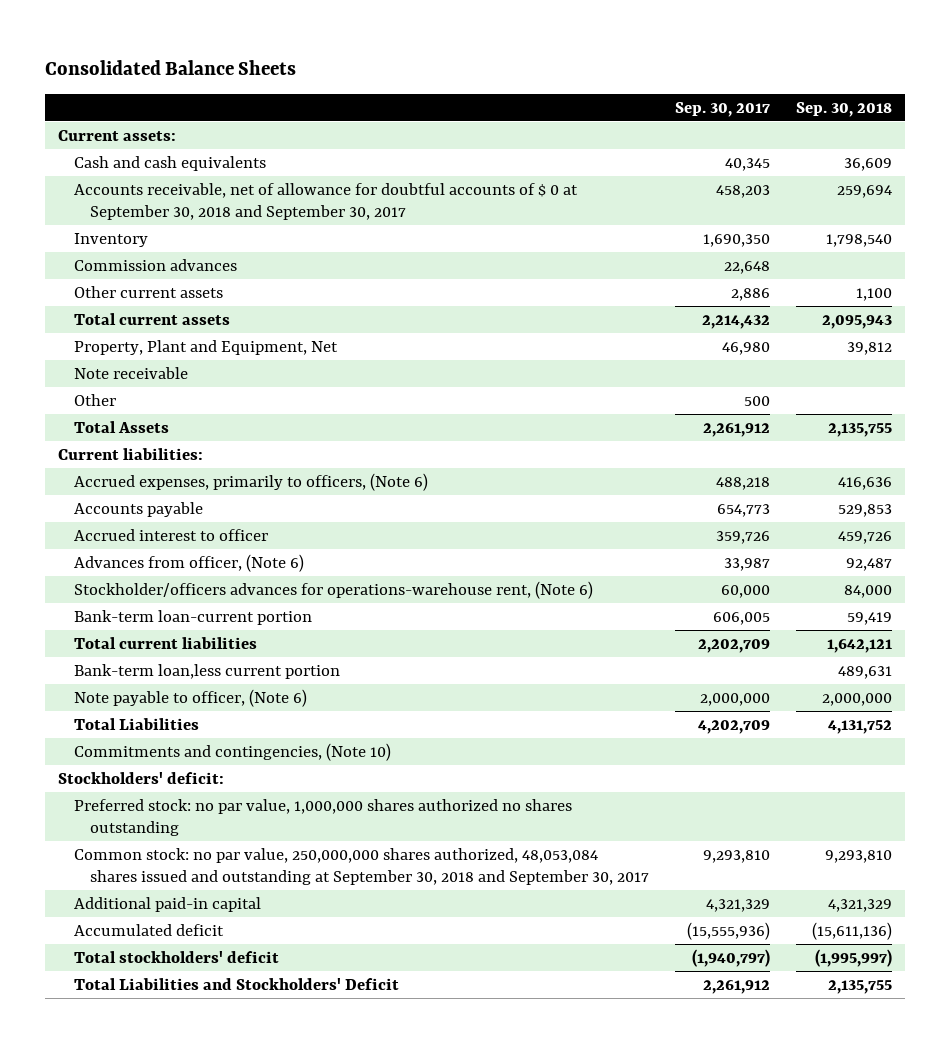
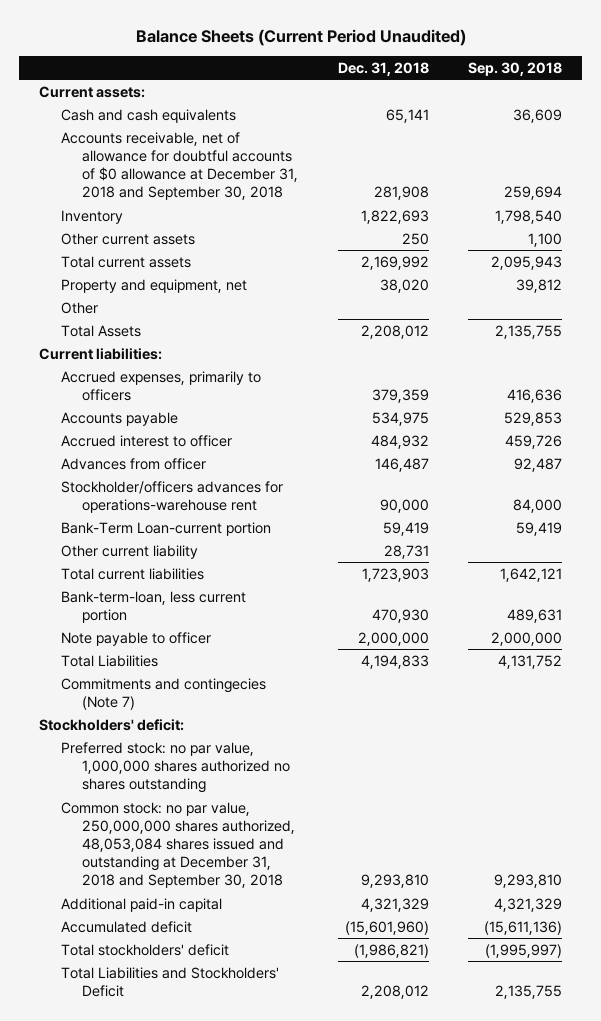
[45,59,297,75] Consolidated Balance Sheets -> [135,28,466,46] Balance Sheets (Current Period Unaudited)
[674,101,770,117] Sep. 30, 2017 -> none
none -> [337,61,429,76] Dec. 31, 2018
[74,183,579,220] Accounts receivable, net of allowance for doubtful accounts of $ 0 at September 30, 2018 and September 30, 2017 -> [60,131,299,201] Accounts receivable, net of allowance for doubtful accounts of $0 allowance at December 31, 2018 and September 30, 2018
[74,259,238,272] Commission advances -> none
[74,367,189,380] Note receivable -> none
[74,340,339,356] Property, Plant and Equipment, Net -> [60,278,247,293] Property and equipment, net
[74,473,429,492] Accrued expenses, primarily to officers, (Note 6) -> [60,370,261,401] Accrued expenses, primarily to officers
[74,554,305,573] Advances from officer, (Note 6) -> [60,457,206,470] Advances from officer
[74,581,594,600] Stockholder/officers advances for operations-warehouse rent, (Note 6) -> [60,480,283,513] Stockholder/officers advances for operations-warehouse rent
[74,610,313,626] Bank-term loan-current portion -> [60,521,271,536] Bank-Term Loan-current portion
none -> [60,544,198,559] Other current liability
[74,664,341,680] Bank-term loan,less current portion -> [60,590,246,623] Bank-term-loan, less current portion
[74,689,308,708] Note payable to officer, (Note 6) -> [60,631,211,646] Note payable to officer
[74,743,392,762] Commitments and contingencies, (Note 10) -> [60,677,266,710] Commitments and contingecies (Note 7)
[74,848,649,885] Common stock: no par value, 250,000,000 shares authorized, 48,053,084 shares issued and outstanding at September 30, 2018 and September 30, 2017 -> [60,801,296,889] Common stock: no par value, 250,000,000 shares authorized, 48,053,084 shares issued and outstanding at December 31, 2018 and September 30, 2018

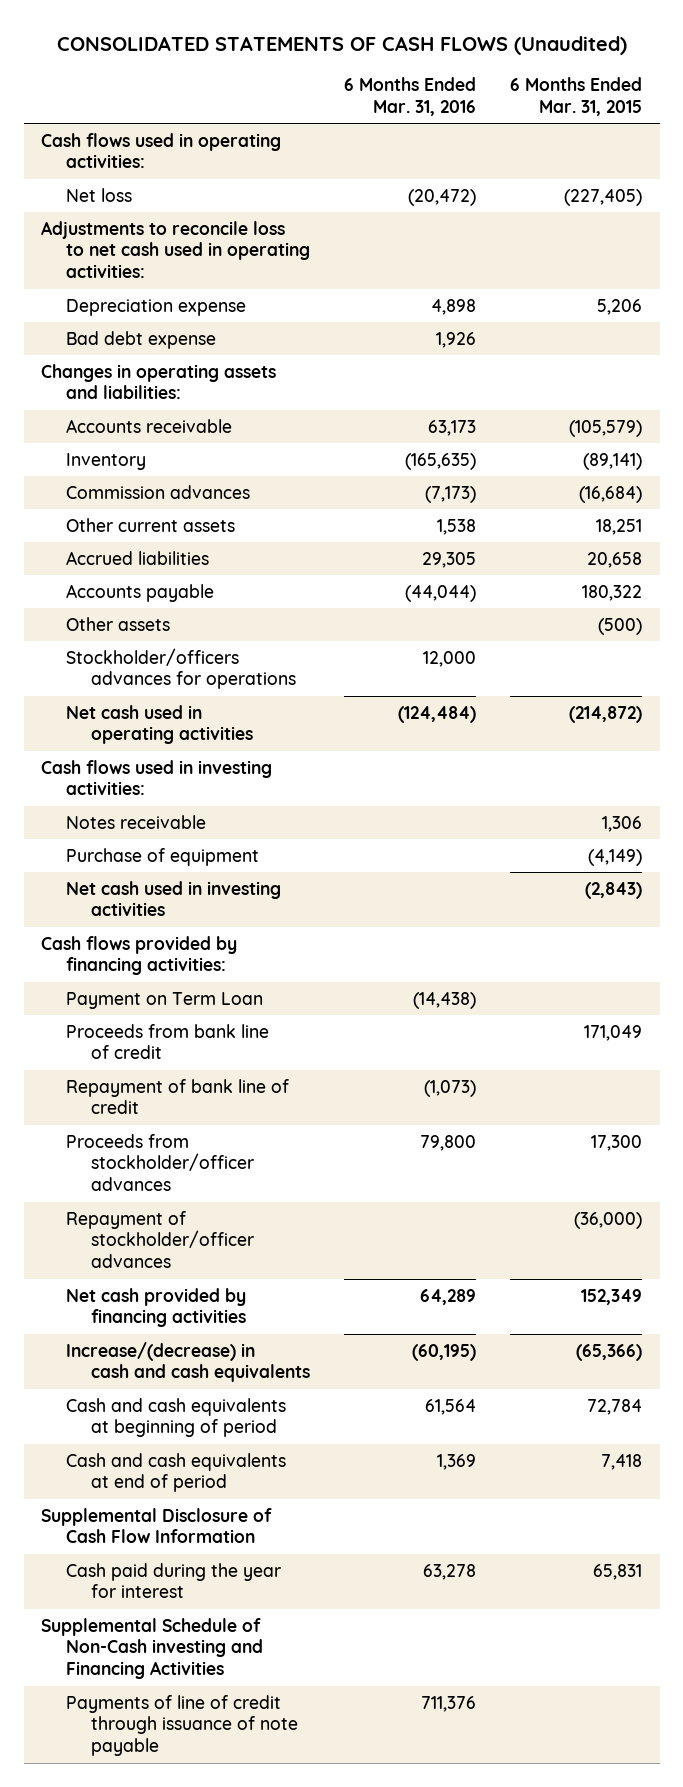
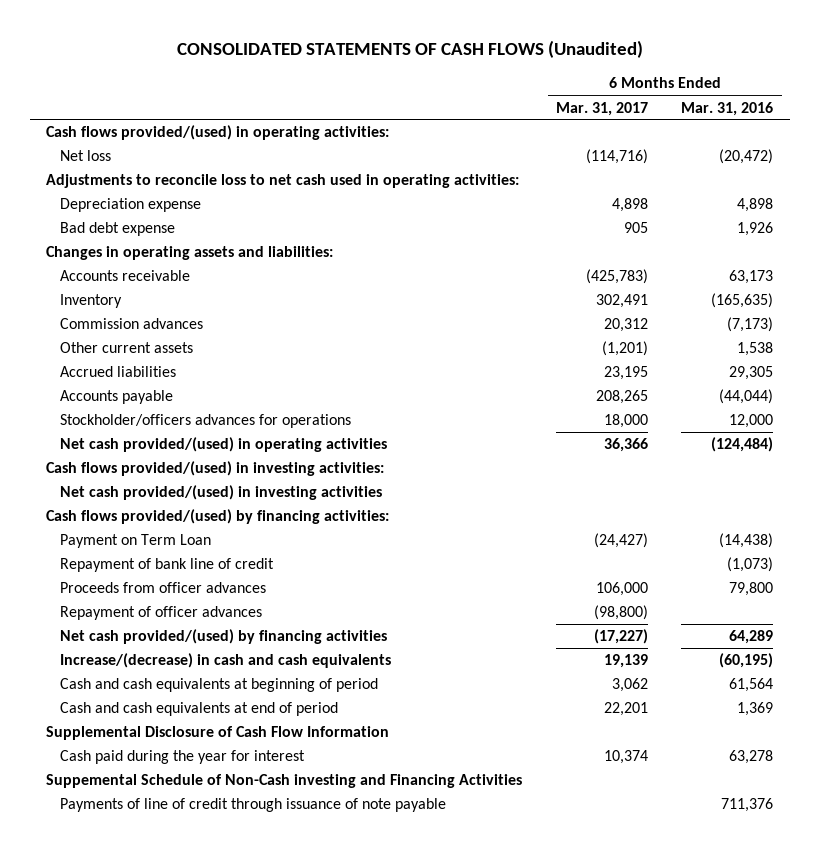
[510,77,643,117] 6 Months Ended Mar. 31, 2015 -> none
none -> [555,101,648,116] Mar. 31, 2017
[40,132,281,169] Cash flows used in operating activities: -> [46,125,390,141] Cash flows provided/(used) in operating activities:
[65,616,170,631] Other assets -> none
[65,814,206,829] Notes receivable -> none
[65,847,259,866] Purchase of equipment -> none
[65,704,253,745] Net cash used in operating activities -> [59,437,387,453] Net cash provided/(used) in operating activities
[40,759,272,796] Cash flows used in investing activities: -> [46,461,385,477] Cash flows provided/(used) in investing activities:
[65,880,281,917] Net cash used in investing activities -> [59,485,382,501] Net cash provided/(used) in investing activities
[40,935,237,976] Cash flows provided by financing activities: -> [46,509,390,525] Cash flows provided/(used) by financing activities:
[65,1023,269,1060] Proceeds from bank line of credit -> none
[65,1133,254,1192] Proceeds from stockholder/officer advances -> [59,582,266,594] Proceeds from officer advances
[65,1210,254,1269] Repayment of stockholder/officer advances -> [59,606,262,621] Repayment of officer advances
[65,1287,246,1328] Net cash provided by financing activities -> [59,629,387,645] Net cash provided/(used) by financing activities
[40,1617,263,1680] Supplemental Schedule of Non-Cash investing and Financing Activities -> [46,774,523,789] Suppemental Schedule of Non-Cash investing and Financing Activities

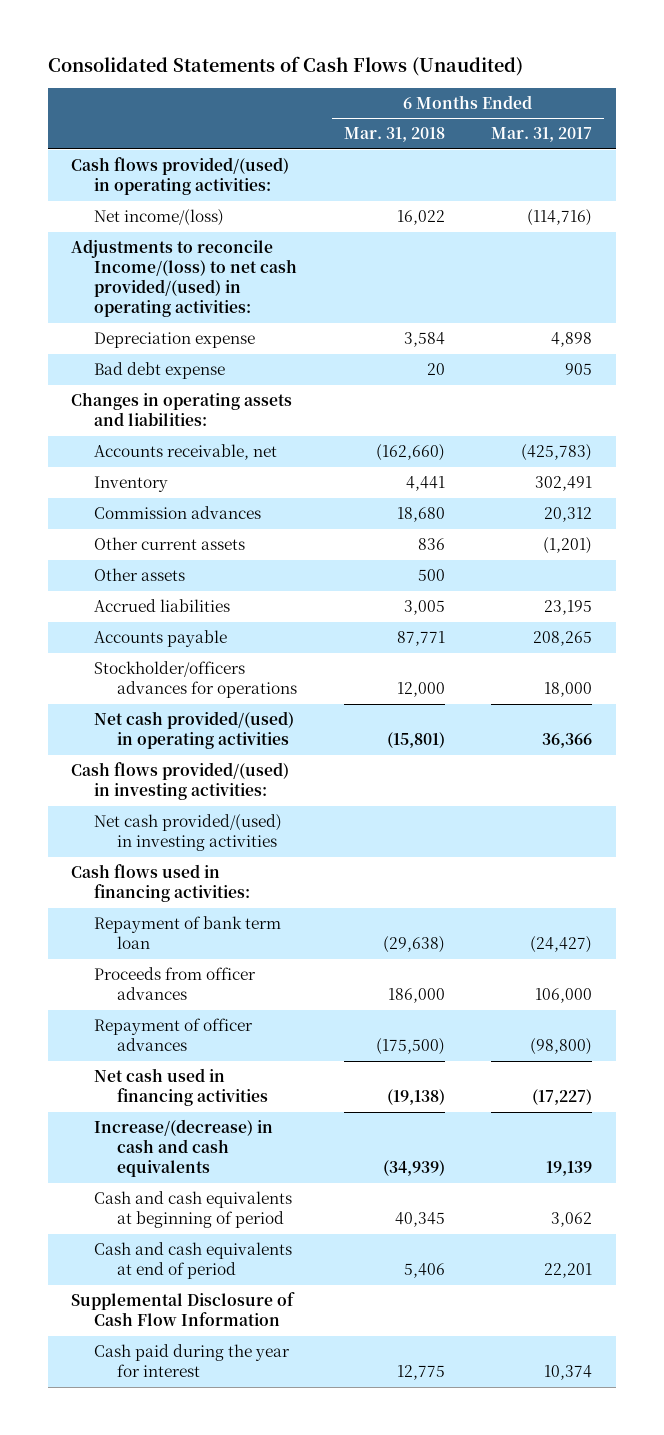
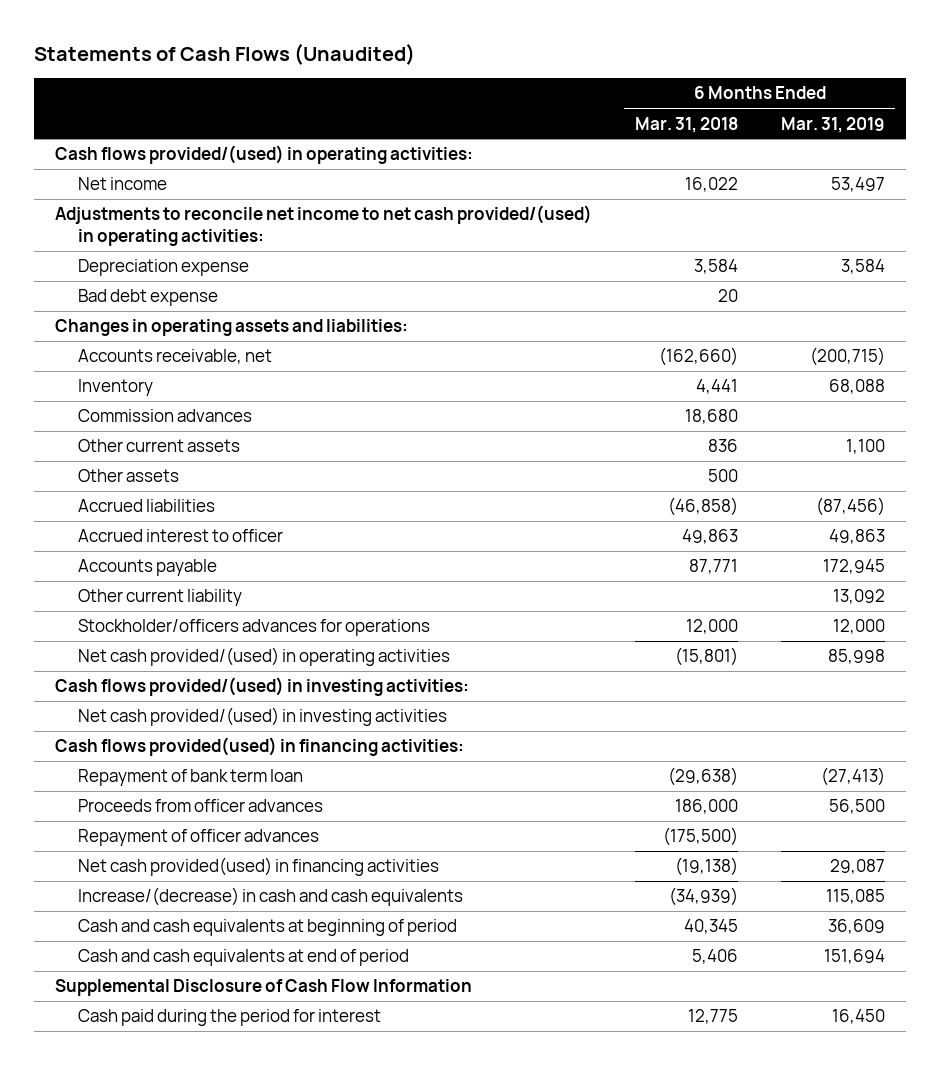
[48,56,524,77] Consolidated Statements of Cash Flows (Unaudited) -> [34,42,416,65] Statements of Cash Flows (Unaudited)
[491,127,593,143] Mar. 31, 2017 -> none
none -> [780,116,885,133] Mar. 31, 2019
[94,208,225,226] Net income/(loss) -> [78,177,168,191] Net income
[71,238,298,318] Adjustments to reconcile Income/(loss) to net cash provided/(used) in operating activities: -> [55,205,593,247] Adjustments to reconcile net income to net cash provided/(used) in operating activities:
[403,599,445,615] 3,005 -> [668,497,739,517] (46,858)
none -> [78,529,284,543] Accrued interest to officer
none -> [78,589,243,607] Other current liability
[71,863,251,903] Cash flows used in financing activities: -> [55,737,465,757] Cash flows provided(used) in financing activities:
[94,1067,268,1107] Net cash used in financing activities -> [78,857,440,877] Net cash provided(used) in financing activities
[94,1343,291,1378] Cash paid during the year for interest -> [78,1009,382,1027] Cash paid during the period for interest

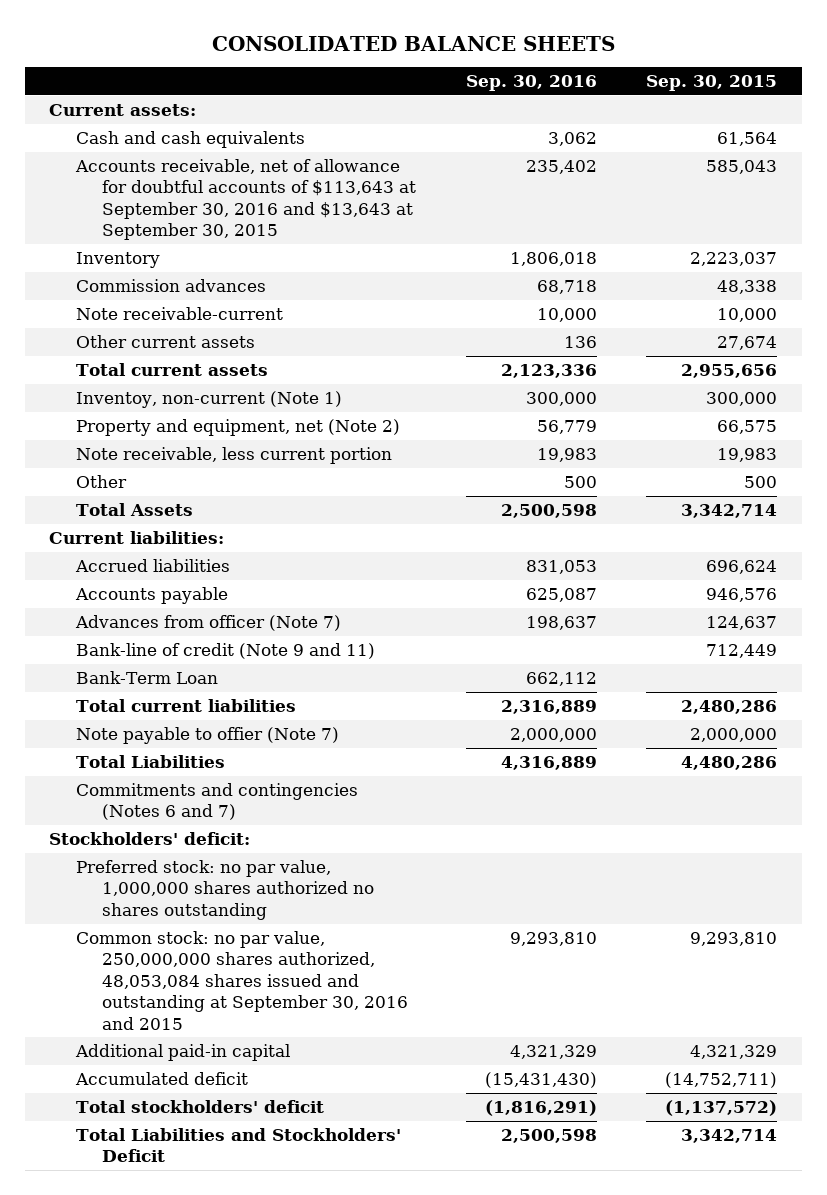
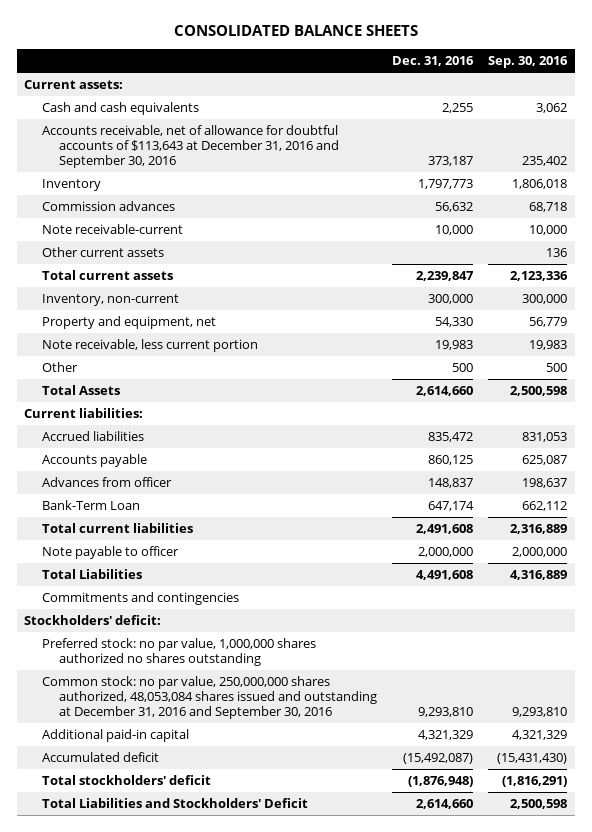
[646,75,778,92] Sep. 30, 2015 -> none
none -> [392,55,475,66] Dec. 31, 2016
[74,158,417,241] Accounts receivable, net of allowance for doubtful accounts of $113,643 at September 30, 2016 and $13,643 at September 30, 2015 -> [41,125,340,168] Accounts receivable, net of allowance for doubtful accounts of $113,643 at December 31, 2016 and September 30, 2016
[75,390,342,408] Inventoy, non-current (Note 1) -> [41,294,179,307] Inventory, non-current
[75,418,400,436] Property and equipment, net (Note 2) -> [41,316,216,330] Property and equipment, net
[75,642,375,659] Bank-line of credit (Note 9 and 11) -> none
[74,614,341,631] Advances from officer (Note 7) -> [41,477,172,488] Advances from officer
[75,726,339,744] Note payable to offier (Note 7) -> [41,546,179,560] Note payable to officer
[75,782,358,821] Commitments and contingencies (Notes 6 and 7) -> [41,592,239,606] Commitments and contingencies
[75,930,409,1030] Common stock: no par value, 250,000,000 shares authorized, 48,053,084 shares issued and outstanding at September 30, 2016 and 2015 -> [41,676,378,719] Common stock: no par value, 250,000,000 shares authorized, 48,053,084 shares issued and outstanding at December 31, 2016 and September 30, 2016

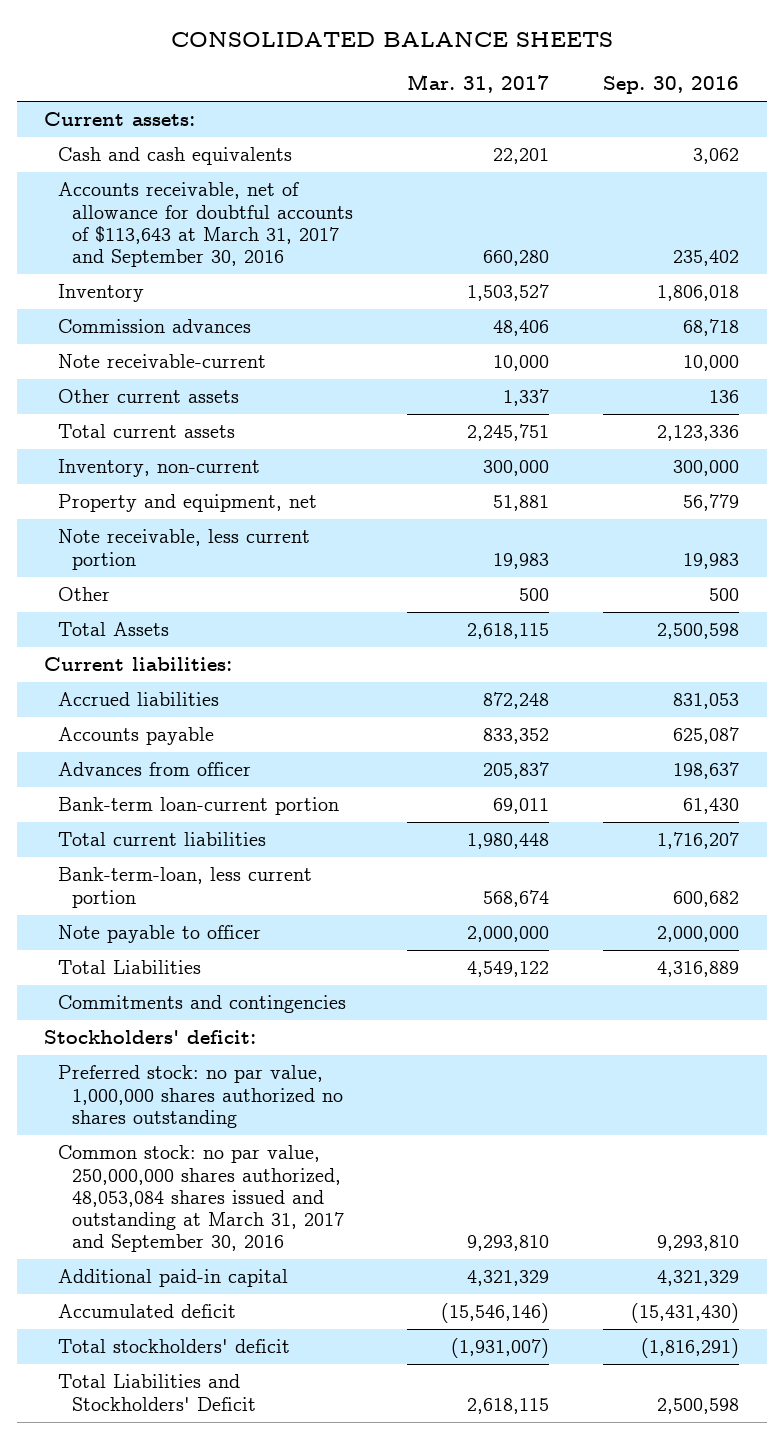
[392,55,475,66] Dec. 31, 2016 -> none
none -> [407,74,550,94] Mar. 31, 2017
[41,125,340,168] Accounts receivable, net of allowance for doubtful accounts of $113,643 at December 31, 2016 and September 30, 2016 -> [57,182,354,268] Accounts receivable, net of allowance for doubtful accounts of $113,643 at March 31, 2017 and September 30, 2016
[41,500,140,511] Bank-Term Loan -> [57,797,339,816] Bank-term loan-current portion
[522,501,568,512] 662,112 -> [683,798,740,815] 61,430
[510,524,568,535] 2,316,889 -> [657,832,740,850] 1,716,207
none -> [57,867,312,908] Bank-term-loan, less current portion
[41,676,378,719] Common stock: no par value, 250,000,000 shares authorized, 48,053,084 shares issued and outstanding at December 31, 2016 and September 30, 2016 -> [57,1145,345,1253] Common stock: no par value, 250,000,000 shares authorized, 48,053,084 shares issued and outstanding at March 31, 2017 and September 30, 2016

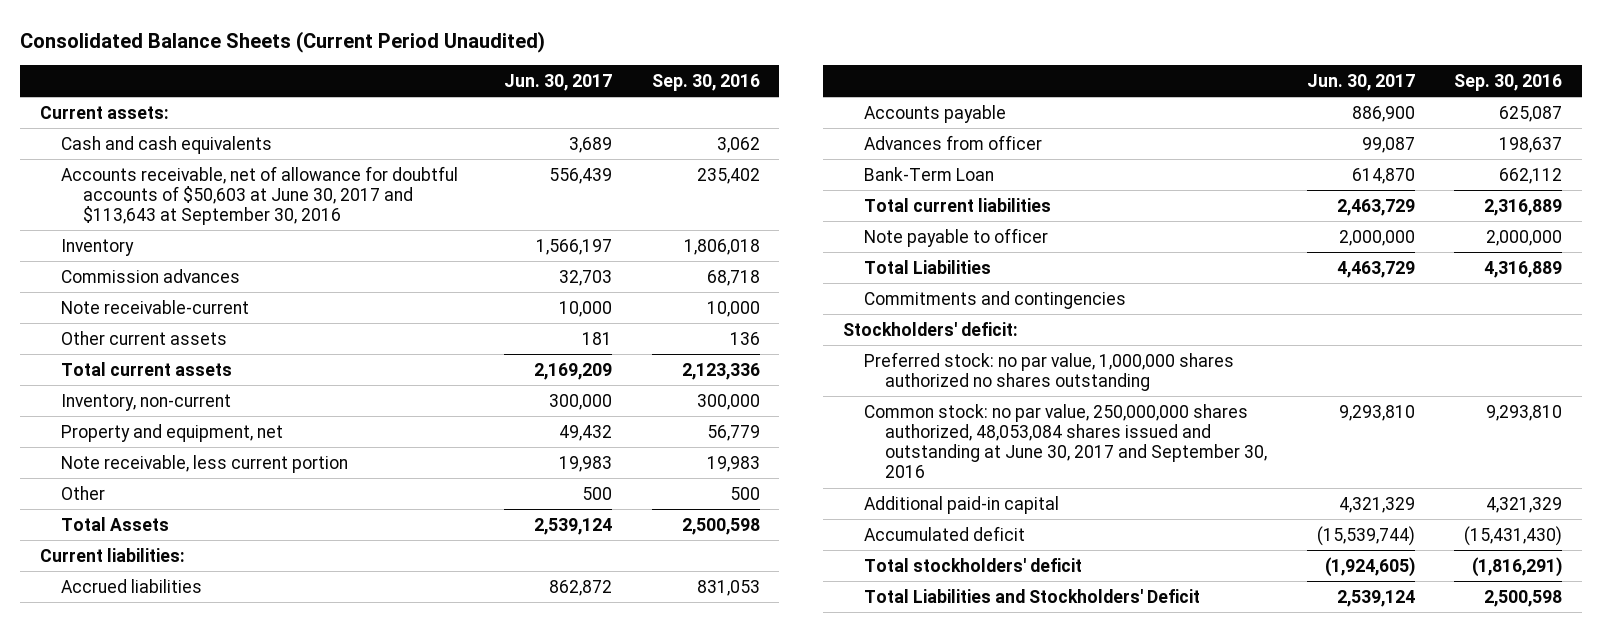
[170,31,613,47] CONSOLIDATED BALANCE SHEETS -> [20,30,546,53] Consolidated Balance Sheets (Current Period Unaudited)
[407,74,550,94] Mar. 31, 2017 -> none
none -> [504,73,613,91] Jun. 30, 2017
[57,182,354,268] Accounts receivable, net of allowance for doubtful accounts of $113,643 at March 31, 2017 and September 30, 2016 -> [61,165,459,226] Accounts receivable, net of allowance for doubtful accounts of $50,603 at June 30, 2017 and $113,643 at September 30, 2016
[57,867,312,908] Bank-term-loan, less current portion -> none
[57,797,339,816] Bank-term loan-current portion -> [864,166,995,181] Bank-Term Loan
[683,798,740,815] 61,430 -> [1499,167,1563,184] 662,112
[657,832,740,850] 1,716,207 -> [1484,198,1563,216] 2,316,889
[57,1145,345,1253] Common stock: no par value, 250,000,000 shares authorized, 48,053,084 shares issued and outstanding at March 31, 2017 and September 30, 2016 -> [864,403,1268,479] Common stock: no par value, 250,000,000 shares authorized, 48,053,084 shares issued and outstanding at June 30, 2017 and September 30, 2016

